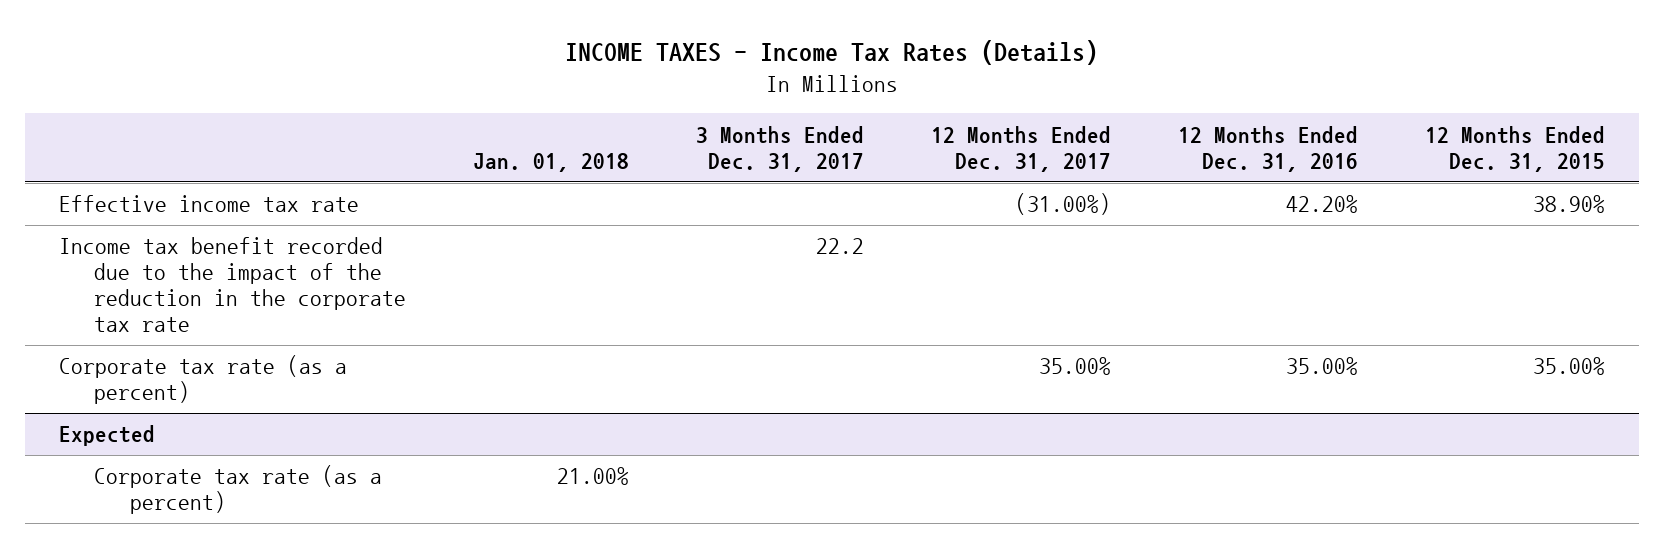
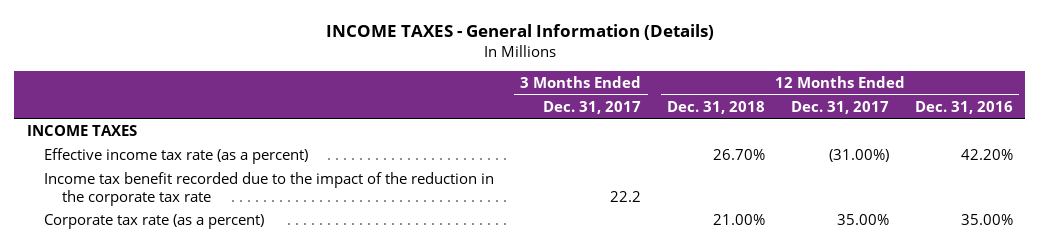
[565,40,1099,66] INCOME TAXES - Income Tax Rates (Details) -> [325,23,714,40] INCOME TAXES - General Information (Details)
[473,152,630,172] Jan. 01, 2018 -> none
[1425,125,1606,172] 12 Months Ended Dec. 31, 2015 -> none
none -> [667,100,766,114] Dec. 31, 2018
none -> [26,124,137,136] INCOME TAXES
[58,195,359,213] Effective income tax rate -> [44,147,309,164] Effective income tax rate (as a percent)
[58,425,155,447] Expected -> none
[94,465,383,515] Corporate tax rate (as a percent) -> none

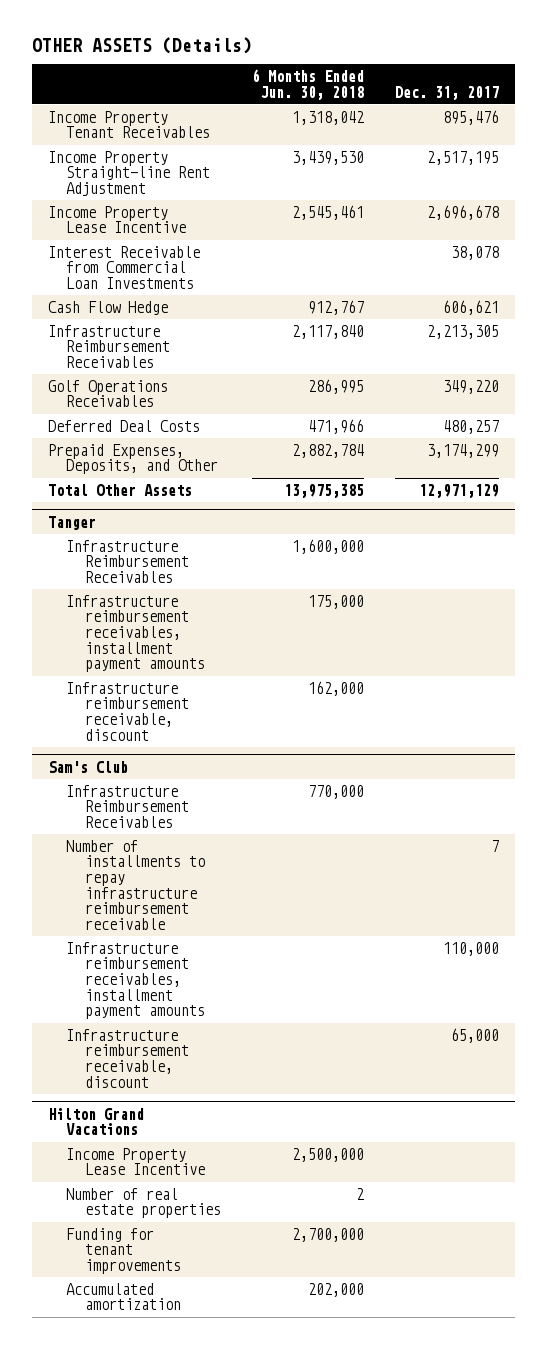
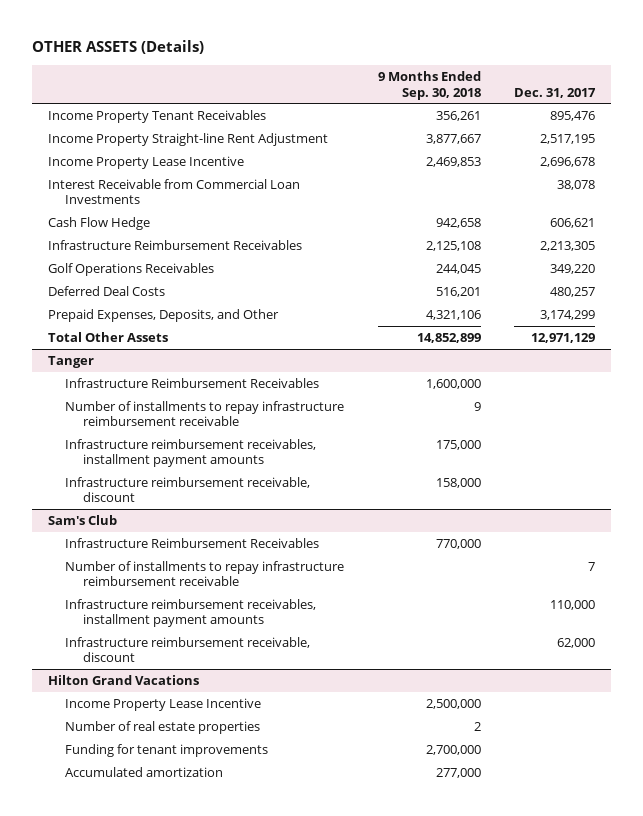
[251,68,364,100] 6 Months Ended Jun. 30, 2018 -> none
none -> [377,71,481,100] 9 Months Ended Sep. 30, 2018
none -> [65,400,345,427] Number of installments to repay infrastructure reimbursement receivable
[451,1027,500,1043] 65,000 -> [556,637,595,648] 62,000

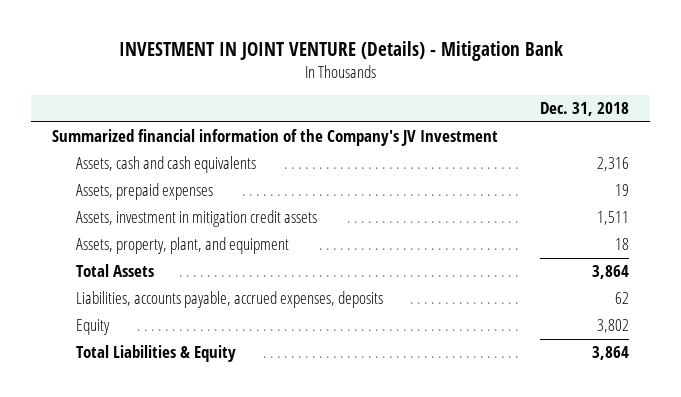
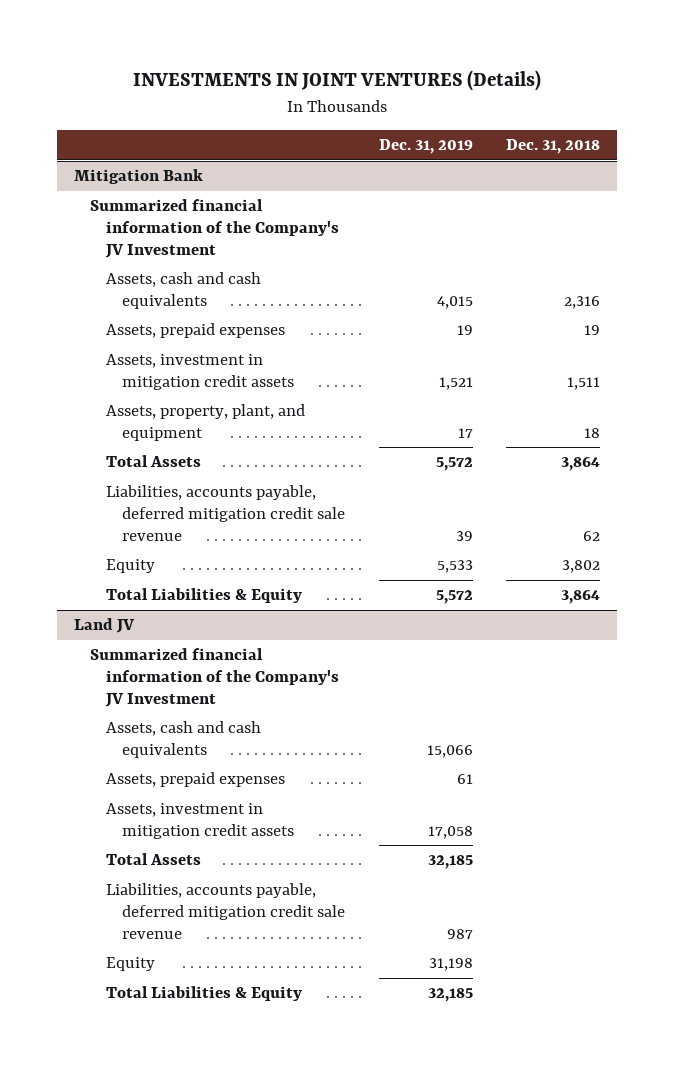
[118,41,563,62] INVESTMENT IN JOINT VENTURE (Details) - Mitigation Bank -> [133,70,542,92] INVESTMENTS IN JOINT VENTURES (Details)
none -> [378,139,473,155] Dec. 31, 2019
none -> [74,169,204,185] Mitigation Bank
[75,291,383,309] Liabilities, accounts payable, accrued expenses, deposits -> none
none -> [106,485,346,541] Liabilities, accounts payable, deferred mitigation credit sale revenue
none -> [74,618,136,634] Land JV
none -> [90,648,340,707] Summarized financial information of the Company's JV Investment
none -> [106,721,262,759] Assets, cash and cash equivalents
none -> [106,772,286,788] Assets, prepaid expenses
none -> [106,803,295,840] Assets, investment in mitigation credit assets
none -> [106,853,202,866] Total Assets
none -> [106,883,346,939] Liabilities, accounts payable, deferred mitigation credit sale revenue
none -> [106,957,156,972] Equity
none -> [106,986,303,1002] Total Liabilities & Equity

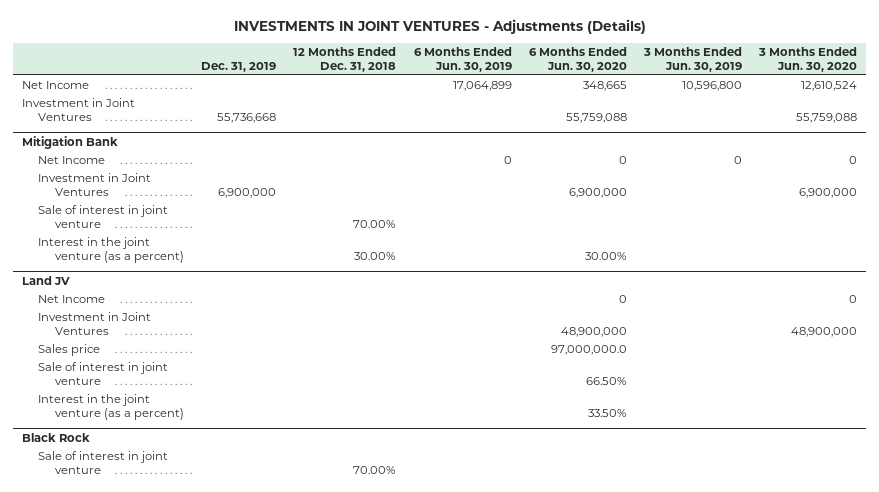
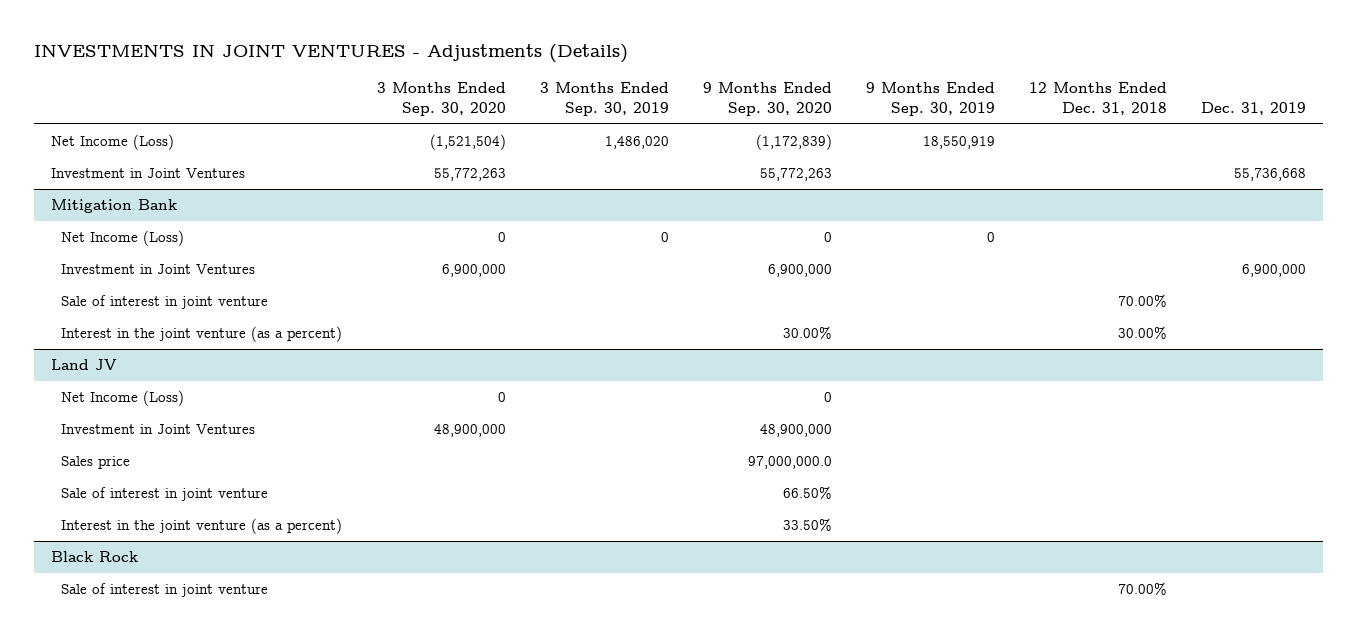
[413,46,512,72] 6 Months Ended Jun. 30, 2019 -> none
[528,46,627,72] 6 Months Ended Jun. 30, 2020 -> none
[643,46,743,72] 3 Months Ended Jun. 30, 2019 -> none
[758,46,858,72] 3 Months Ended Jun. 30, 2020 -> none
none -> [376,82,506,116] 3 Months Ended Sep. 30, 2020
none -> [539,82,669,116] 3 Months Ended Sep. 30, 2019
none -> [702,82,832,116] 9 Months Ended Sep. 30, 2020
none -> [865,82,995,116] 9 Months Ended Sep. 30, 2019
[21,81,89,90] Net Income -> [50,134,174,151] Net Income (Loss)
[38,156,106,165] Net Income -> [61,230,185,247] Net Income (Loss)
[38,295,106,304] Net Income -> [61,390,185,407] Net Income (Loss)

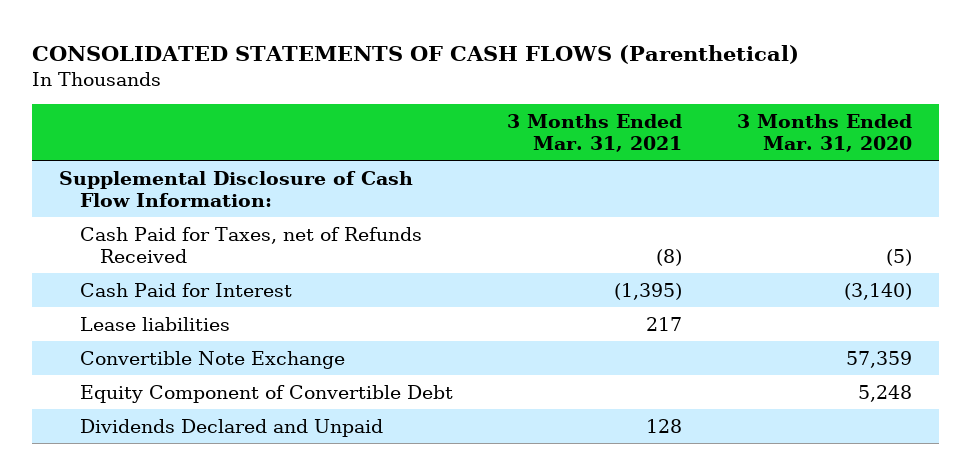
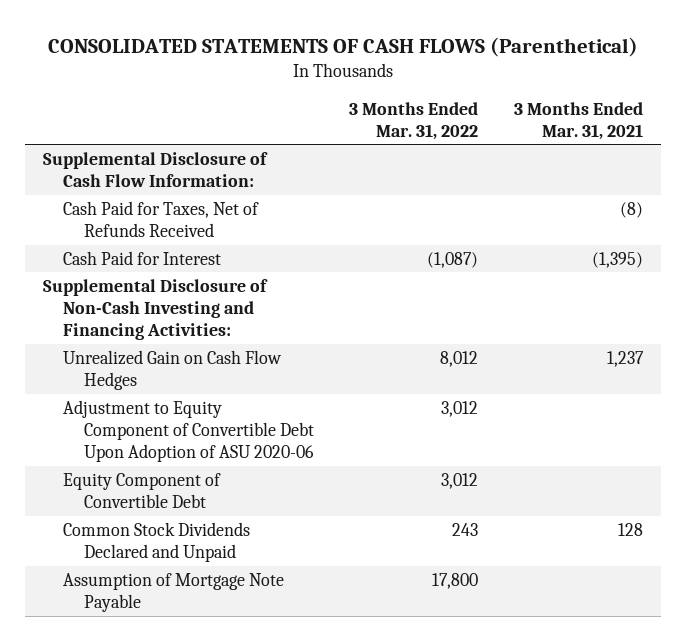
[736,113,912,152] 3 Months Ended Mar. 31, 2020 -> none
none -> [349,101,479,140] 3 Months Ended Mar. 31, 2022
[79,226,422,263] Cash Paid for Taxes, net of Refunds Received -> [63,200,260,237] Cash Paid for Taxes, Net of Refunds Received
[79,316,230,331] Lease liabilities -> none
[79,350,345,369] Convertible Note Exchange -> none
none -> [42,278,268,341] Supplemental Disclosure of Non-Cash Investing and Financing Activities:
none -> [63,349,283,390] Unrealized Gain on Cash Flow Hedges
none -> [63,399,314,463] Adjustment to Equity Component of Convertible Debt Upon Adoption of ASU 2020-06
[79,418,383,437] Dividends Declared and Unpaid -> [63,521,251,562] Common Stock Dividends Declared and Unpaid
none -> [63,572,285,612] Assumption of Mortgage Note Payable

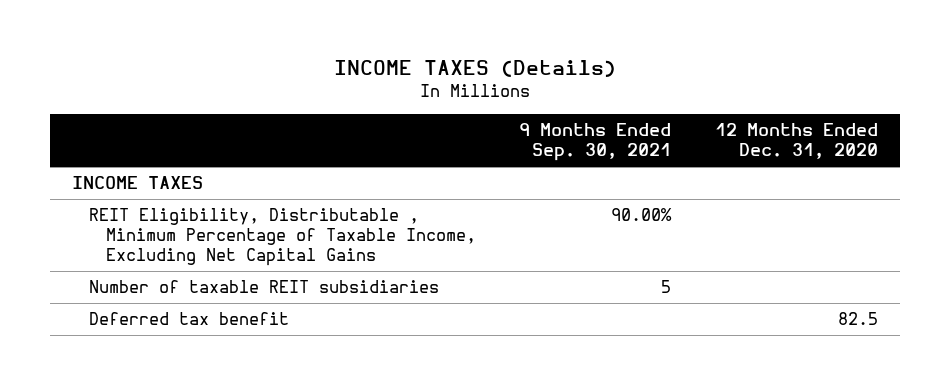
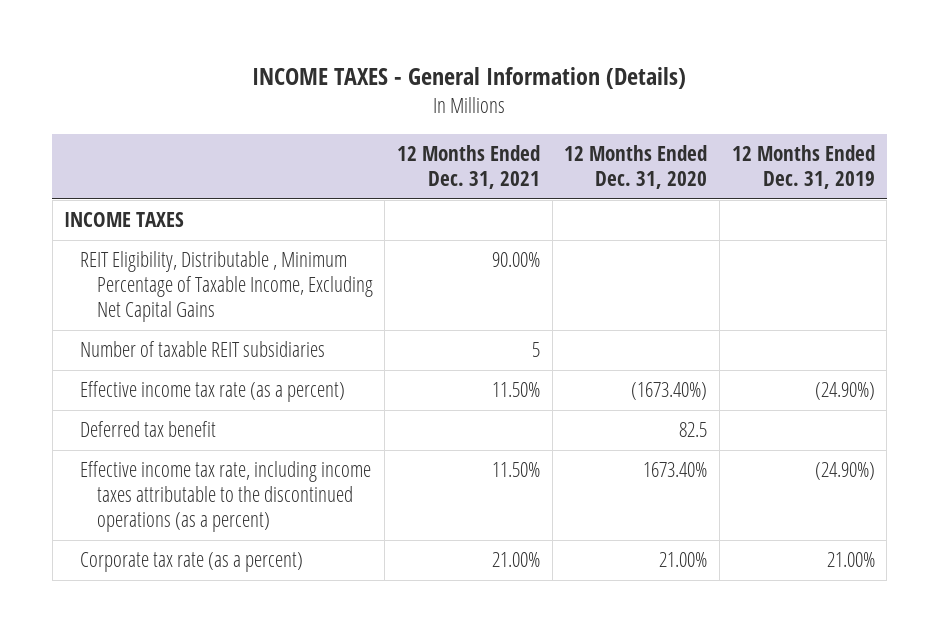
[333,60,616,78] INCOME TAXES (Details) -> [252,66,687,89] INCOME TAXES - General Information (Details)
[519,123,672,162] 9 Months Ended Sep. 30, 2021 -> none
none -> [396,145,540,190] 12 Months Ended Dec. 31, 2021
none -> [731,145,875,190] 12 Months Ended Dec. 31, 2019
none -> [80,381,346,403] Effective income tax rate (as a percent)
none -> [80,461,372,533] Effective income tax rate, including income taxes attributable to the discontinued operations (as a percent)
none -> [80,552,304,573] Corporate tax rate (as a percent)

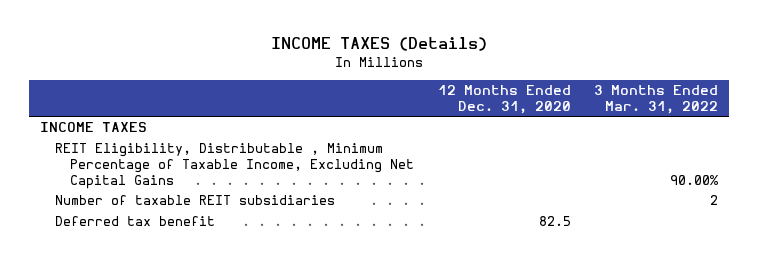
[252,66,687,89] INCOME TAXES - General Information (Details) -> [270,37,487,52] INCOME TAXES (Details)
[396,145,540,190] 12 Months Ended Dec. 31, 2021 -> none
[731,145,875,190] 12 Months Ended Dec. 31, 2019 -> none
none -> [593,85,718,114] 3 Months Ended Mar. 31, 2022
[80,381,346,403] Effective income tax rate (as a percent) -> none
[80,461,372,533] Effective income tax rate, including income taxes attributable to the discontinued operations (as a percent) -> none
[80,552,304,573] Corporate tax rate (as a percent) -> none

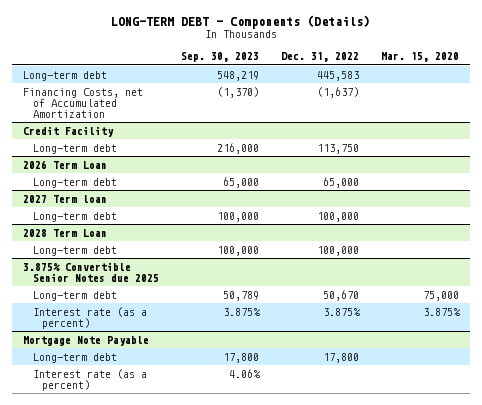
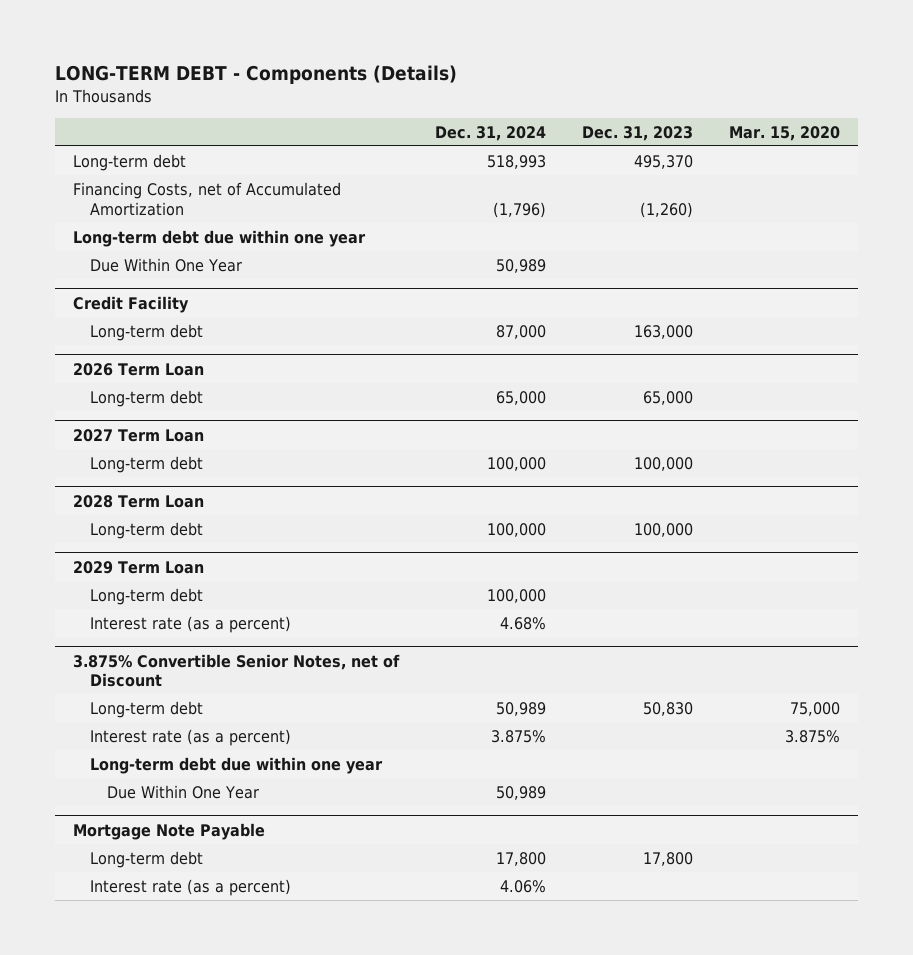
[180,52,259,63] Sep. 30, 2023 -> none
[280,52,359,63] Dec. 31, 2022 -> none
none -> [434,125,546,141] Dec. 31, 2024
none -> [581,125,693,141] Dec. 31, 2023
none -> [72,229,366,247] Long-term debt due within one year
none -> [89,257,242,272] Due Within One Year
[22,194,107,203] 2027 Term loan -> [72,428,204,442] 2027 Term Loan
none -> [72,560,204,574] 2029 Term Loan
none -> [89,587,203,605] Long-term debt
none -> [89,615,291,633] Interest rate (as a percent)
[22,261,159,282] 3.875% Convertible Senior Notes due 2025 -> [72,653,400,688] 3.875% Convertible Senior Notes, net of Discount
none -> [89,756,383,774] Long-term debt due within one year
none -> [106,784,259,799] Due Within One Year

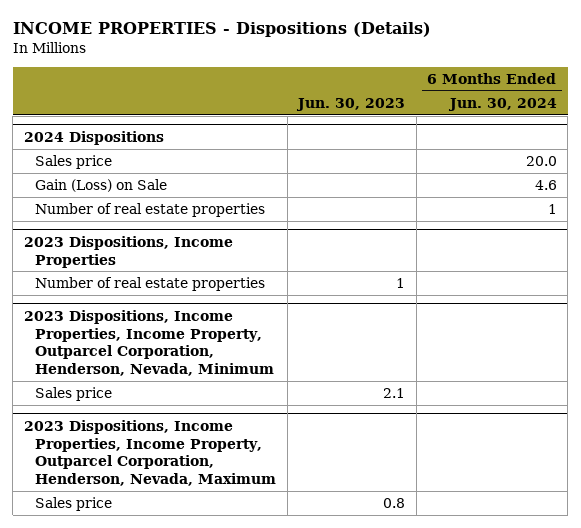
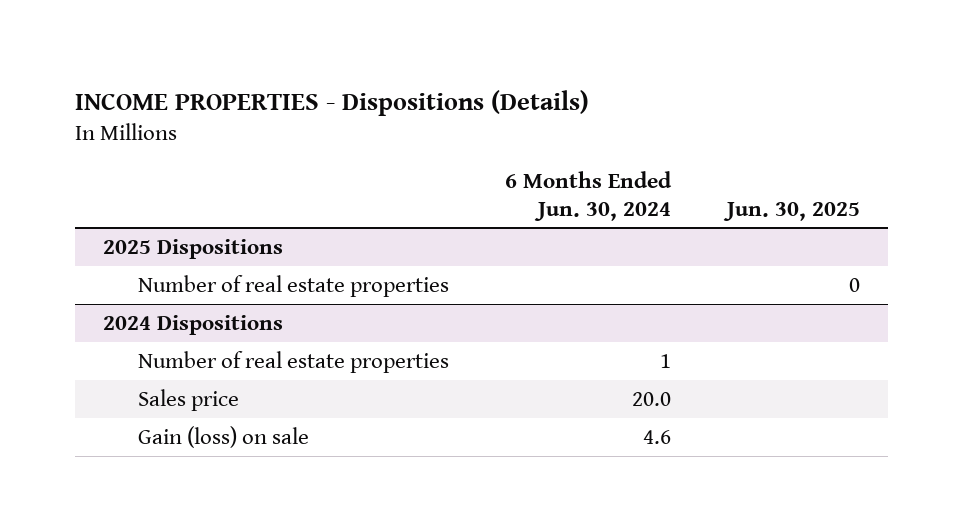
[296,97,406,111] Jun. 30, 2023 -> none
none -> [723,201,861,221] Jun. 30, 2025
none -> [102,238,283,259] 2025 Dispositions
none -> [138,274,450,297] Number of real estate properties
[34,178,167,192] Gain (Loss) on Sale -> none
[23,235,233,268] 2023 Dispositions, Income Properties -> none
[34,276,265,291] Number of real estate properties -> none
[23,309,274,377] 2023 Dispositions, Income Properties, Income Property, Outparcel Corporation, Henderson, Nevada, Minimum -> none
[34,386,112,401] Sales price -> none
[23,419,276,487] 2023 Dispositions, Income Properties, Income Property, Outparcel Corporation, Henderson, Nevada, Maximum -> none
[34,496,112,511] Sales price -> none
[34,154,112,169] Sales price -> [138,388,240,411] Sales price
none -> [138,425,310,448] Gain (loss) on sale

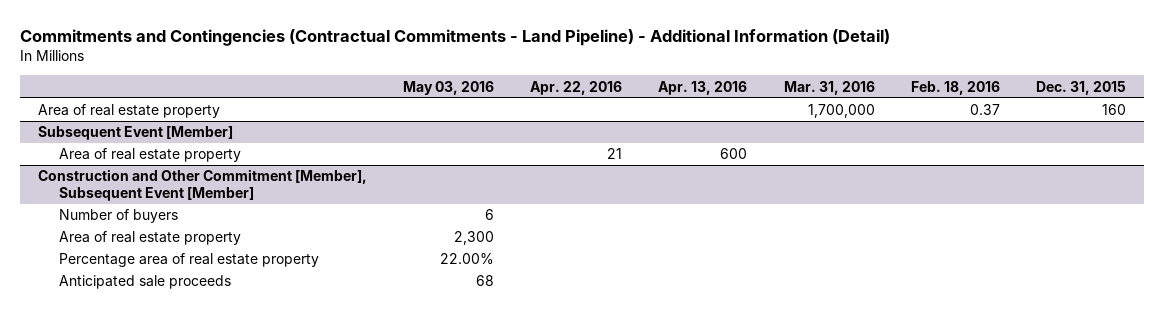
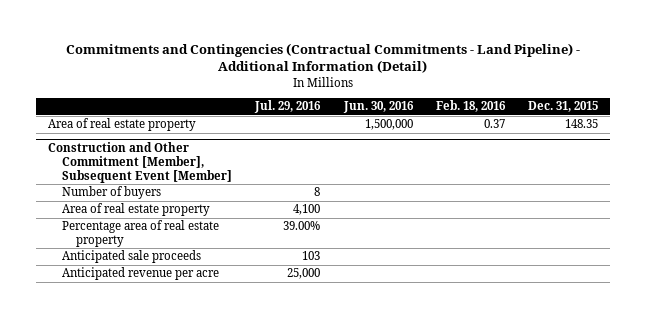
[403,80,495,95] May 03, 2016 -> none
[530,80,623,95] Apr. 22, 2016 -> none
[658,80,748,95] Apr. 13, 2016 -> none
[783,80,875,95] Mar. 31, 2016 -> none
none -> [254,100,322,114] Jul. 29, 2016
none -> [342,101,414,114] Jun. 30, 2016
[38,126,234,141] Subsequent Event [Member] -> none
[58,148,241,163] Area of real estate property -> none
[1101,104,1126,116] 160 -> [565,119,599,129] 148.35
none -> [61,267,219,281] Anticipated revenue per acre

